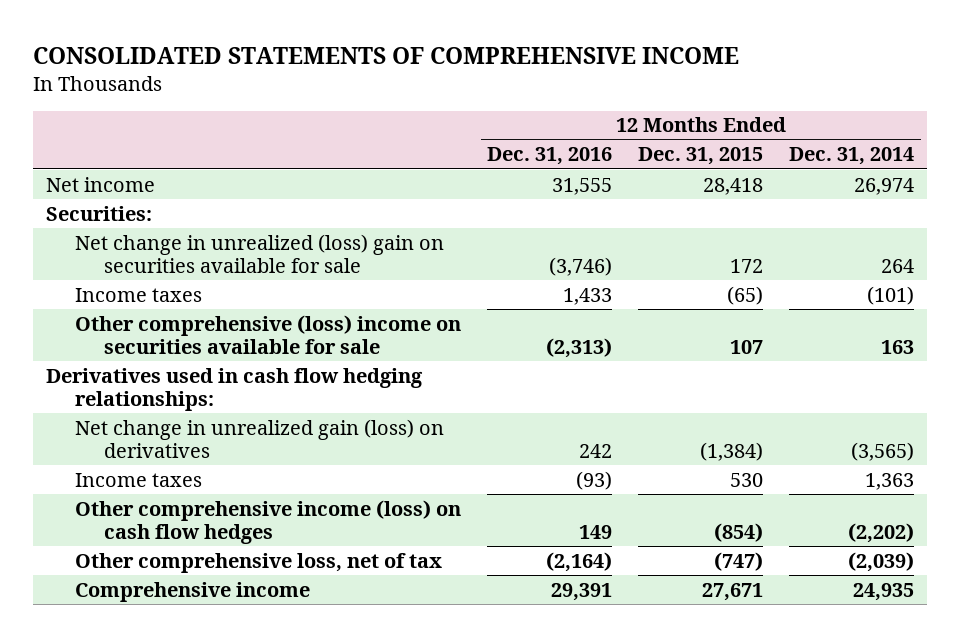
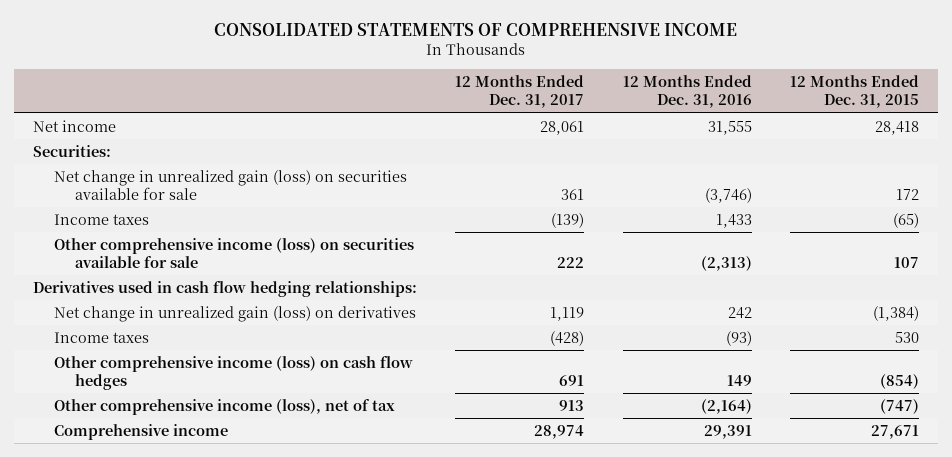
[789,147,915,166] Dec. 31, 2014 -> none
none -> [455,75,585,109] 12 Months Ended Dec. 31, 2017
[75,233,445,273] Net change in unrealized (loss) gain on securities available for sale -> [54,169,408,200] Net change in unrealized gain (loss) on securities available for sale
[75,314,462,354] Other comprehensive (loss) income on securities available for sale -> [54,237,415,268] Other comprehensive income (loss) on securities available for sale
[75,552,443,573] Other comprehensive loss, net of tax -> [54,398,396,415] Other comprehensive income (loss), net of tax

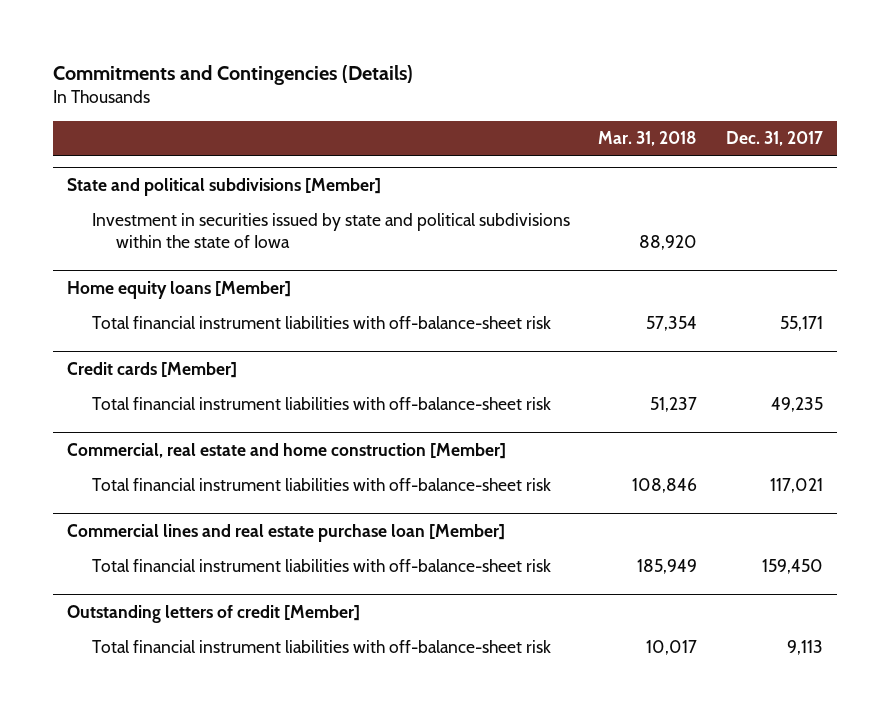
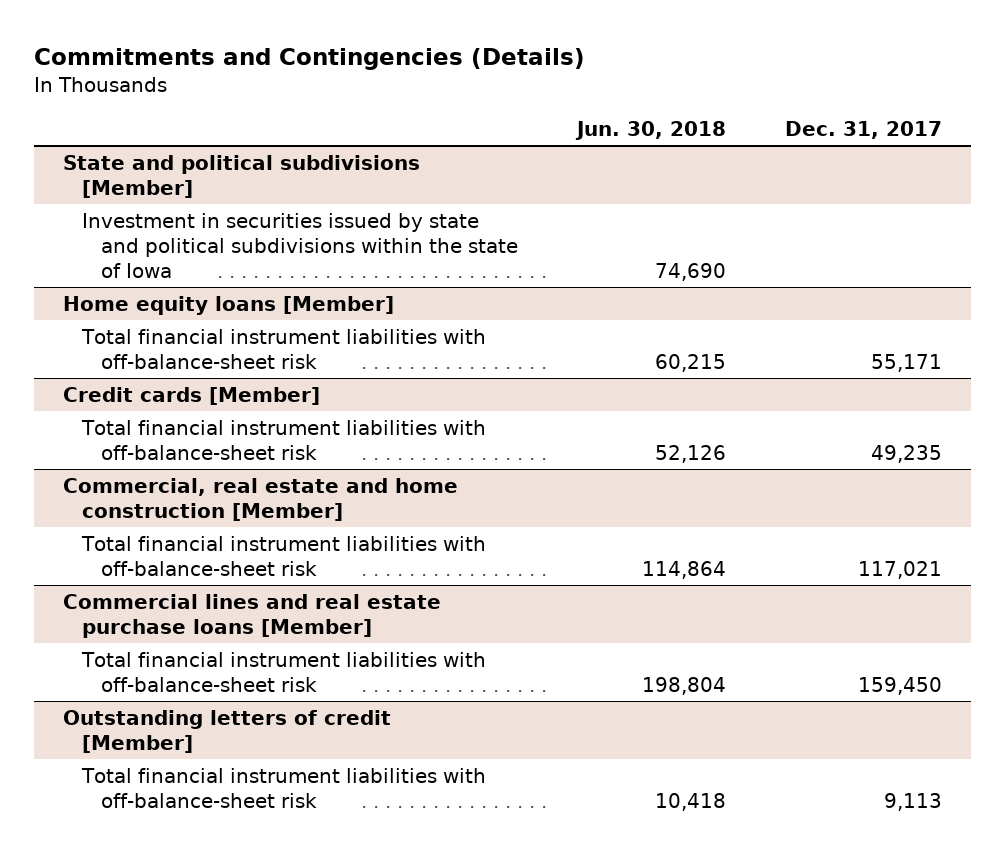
[598,131,698,147] Mar. 31, 2018 -> none
none -> [574,121,726,141] Jun. 30, 2018
[67,524,506,543] Commercial lines and real estate purchase loan [Member] -> [63,593,442,638] Commercial lines and real estate purchase loans [Member]

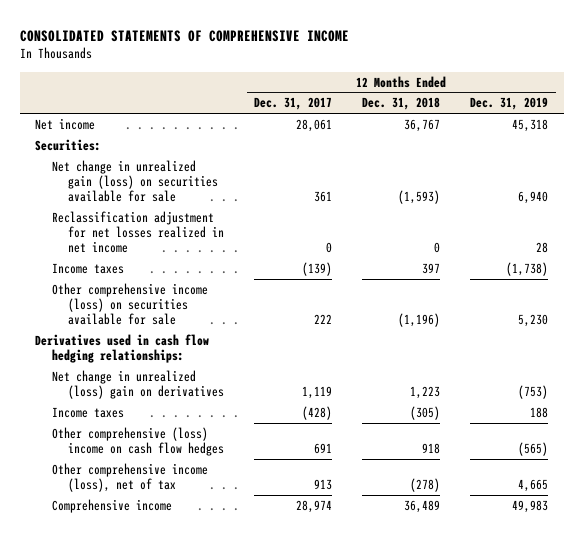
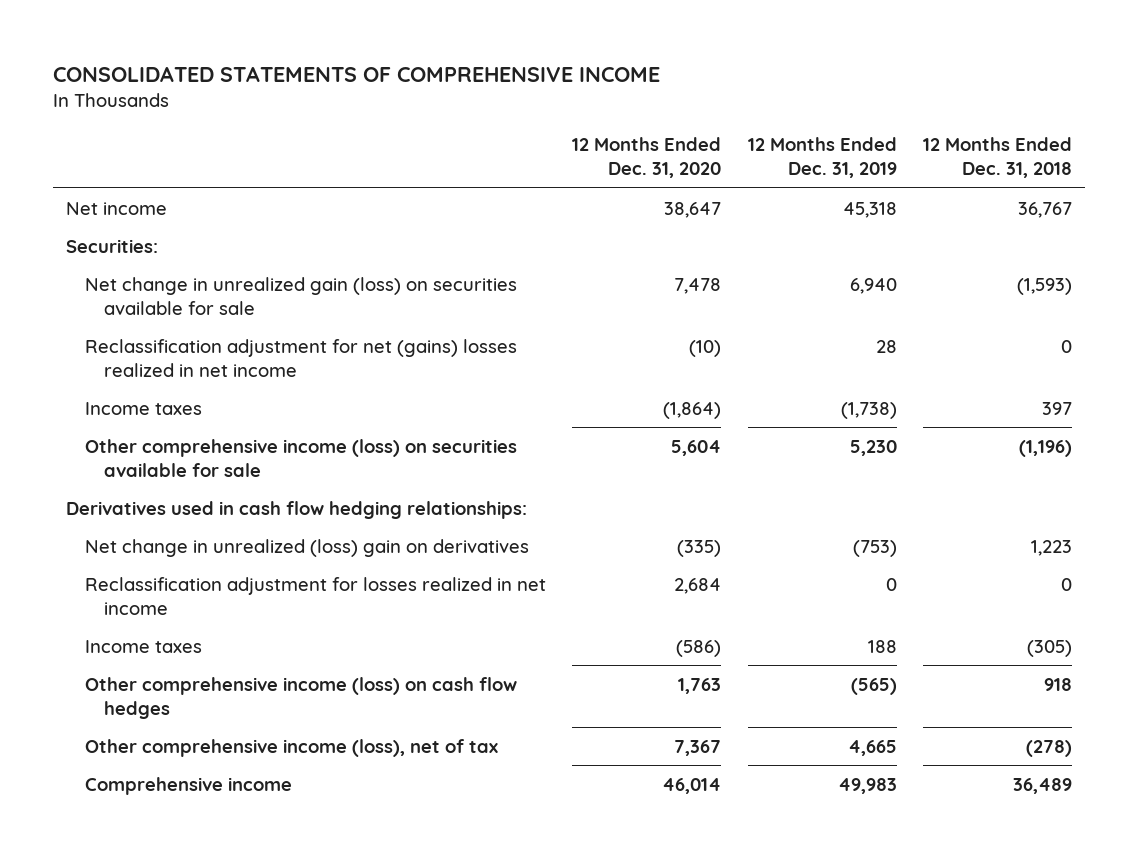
[254,97,333,111] Dec. 31, 2017 -> none
none -> [572,137,722,179] 12 Months Ended Dec. 31, 2020
[51,210,225,254] Reclassification adjustment for net losses realized in net income -> [85,338,518,377] Reclassification adjustment for net (gains) losses realized in net income
none -> [85,576,547,615] Reclassification adjustment for losses realized in net income
[51,426,225,457] Other comprehensive (loss) income on cash flow hedges -> [85,676,518,719] Other comprehensive income (loss) on cash flow hedges

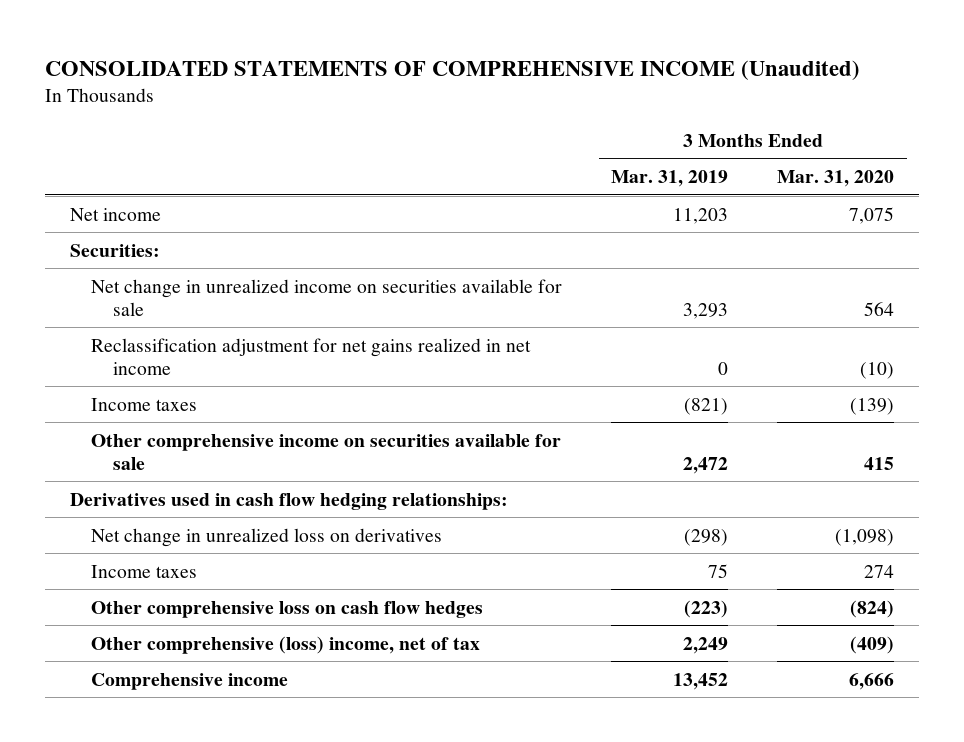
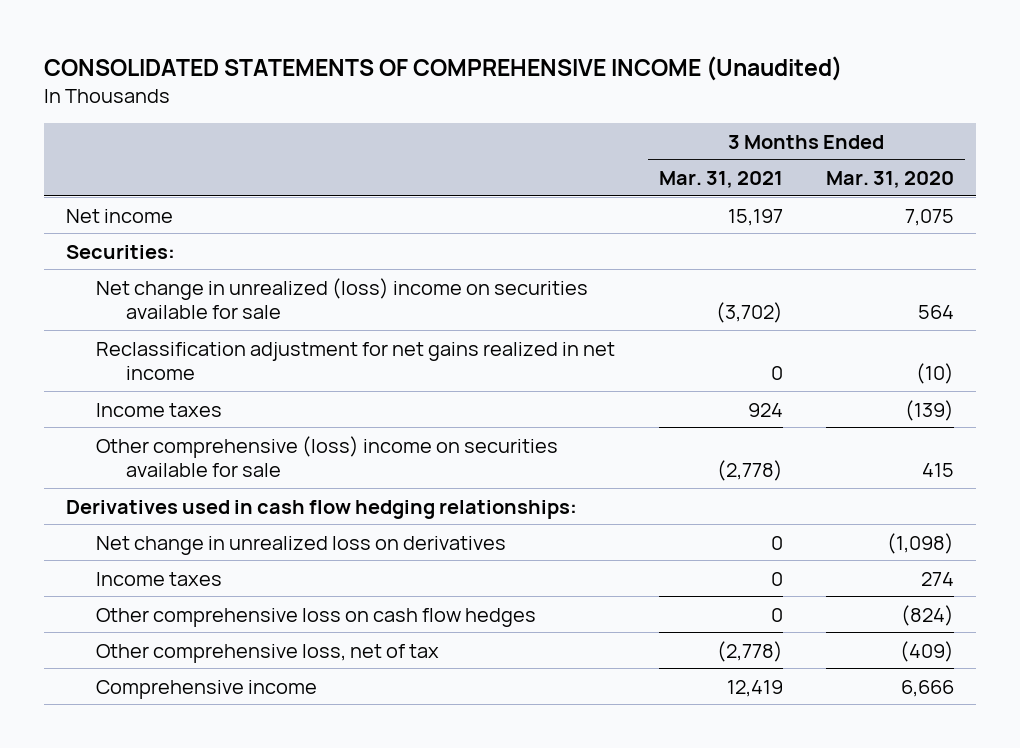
[611,169,729,187] Mar. 31, 2019 -> none
none -> [658,170,783,188] Mar. 31, 2021
[91,278,563,316] Net change in unrealized income on securities available for sale -> [96,277,589,319] Net change in unrealized (loss) income on securities available for sale
[91,433,562,470] Other comprehensive income on securities available for sale -> [96,435,559,477] Other comprehensive (loss) income on securities available for sale
[91,635,481,654] Other comprehensive (loss) income, net of tax -> [96,643,440,663] Other comprehensive loss, net of tax

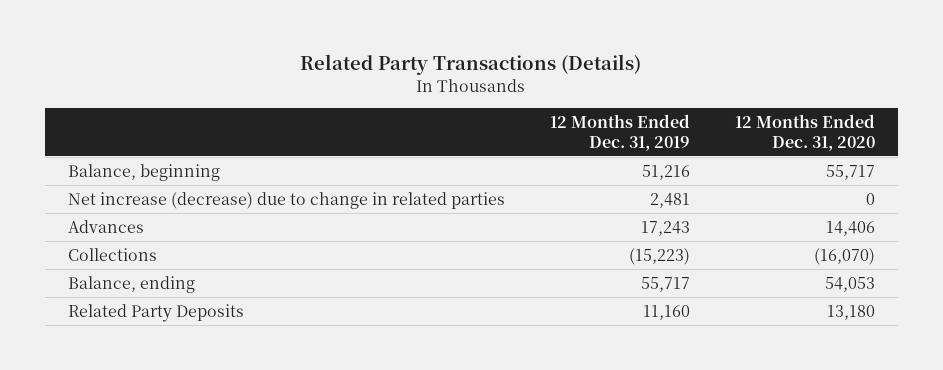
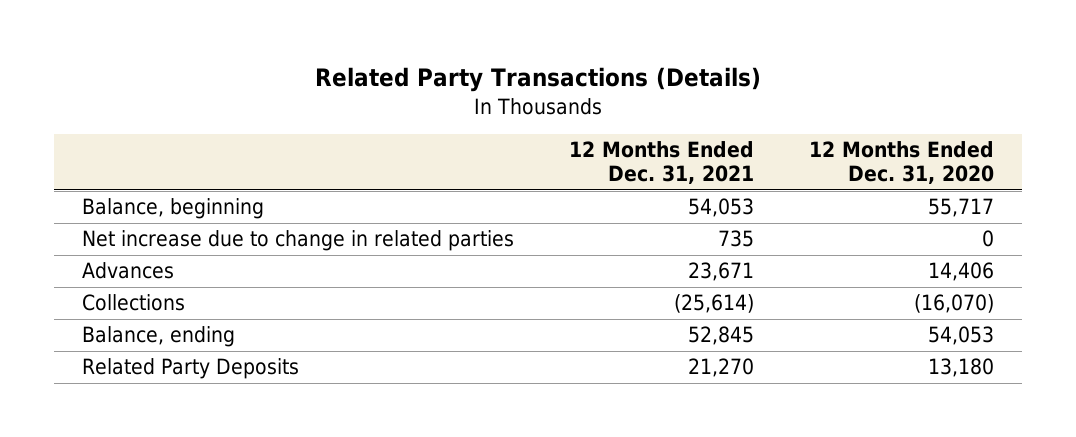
[549,113,690,151] 12 Months Ended Dec. 31, 2019 -> none
none -> [568,141,754,185] 12 Months Ended Dec. 31, 2021
[67,191,505,209] Net increase (decrease) due to change in related parties -> [81,230,514,252] Net increase due to change in related parties

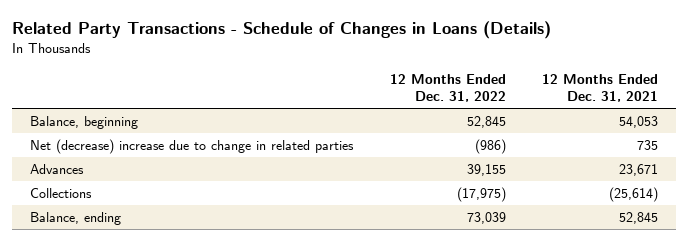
[314,66,761,92] Related Party Transactions (Details) -> [12,21,552,40] Related Party Transactions - Schedule of Changes in Loans (Details)
[809,141,995,185] 12 Months Ended Dec. 31, 2020 -> none
none -> [389,74,506,103] 12 Months Ended Dec. 31, 2022
[81,230,514,252] Net increase due to change in related parties -> [30,138,355,154] Net (decrease) increase due to change in related parties
[81,358,299,380] Related Party Deposits -> none

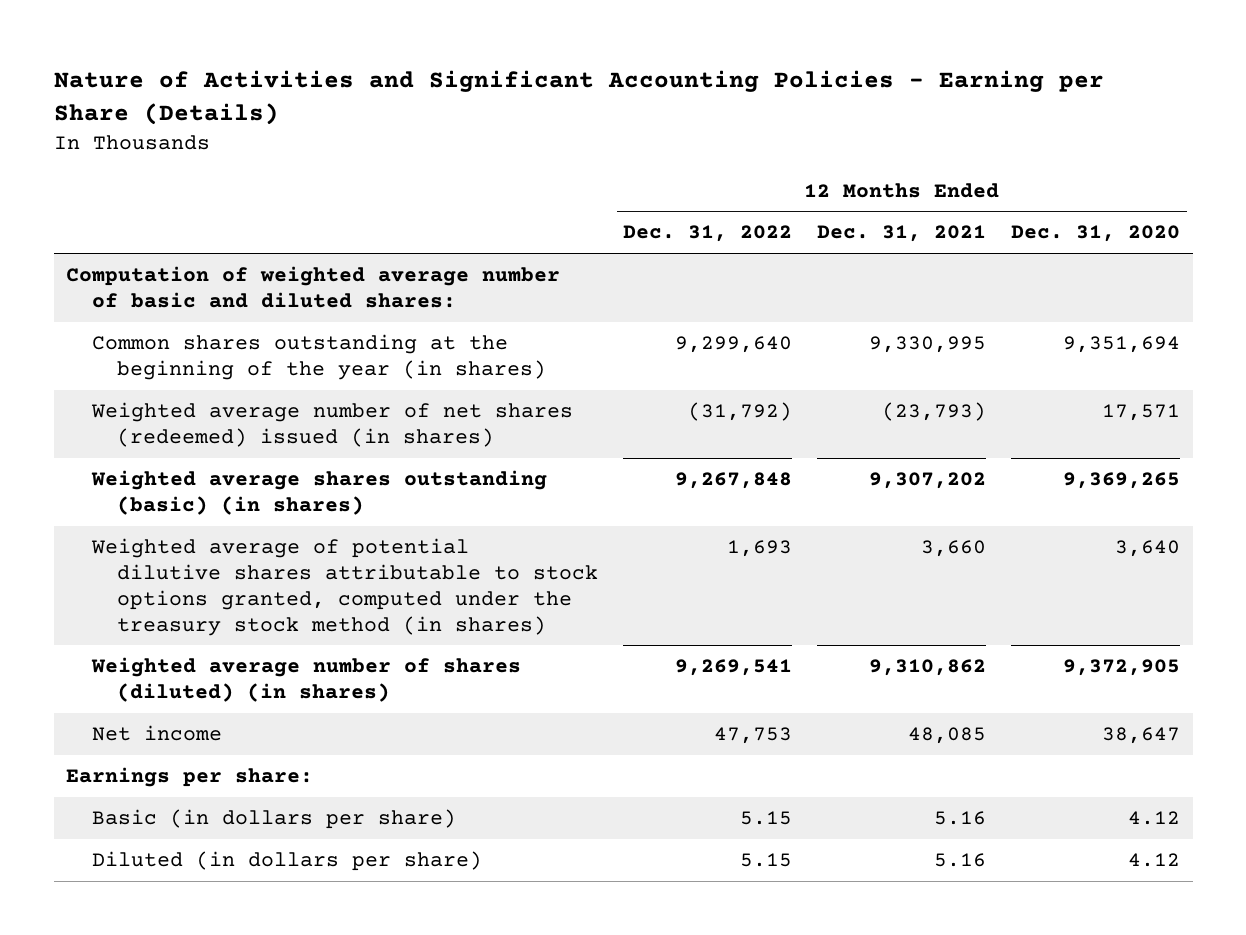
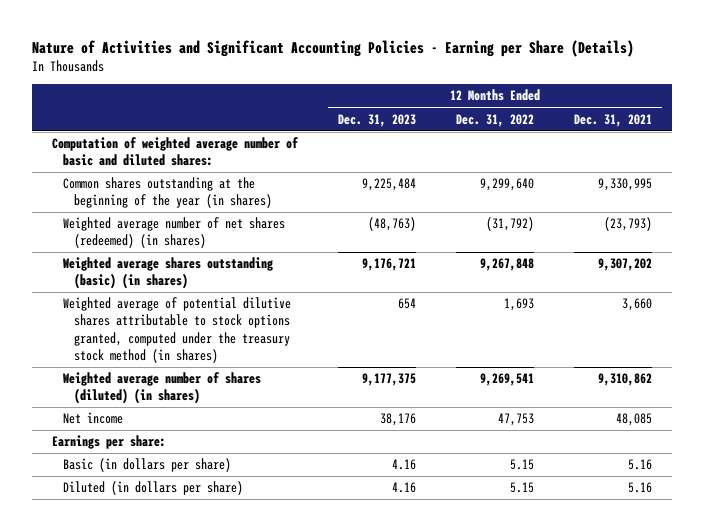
[1011,225,1181,243] Dec. 31, 2020 -> none
none -> [337,113,416,127] Dec. 31, 2023
[90,401,573,447] Weighted average number of net shares (redeemed) issued (in shares) -> [62,217,285,249] Weighted average number of net shares (redeemed) (in shares)

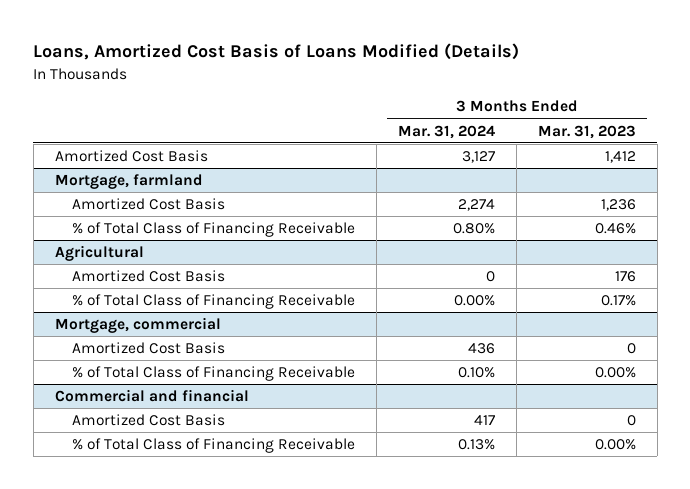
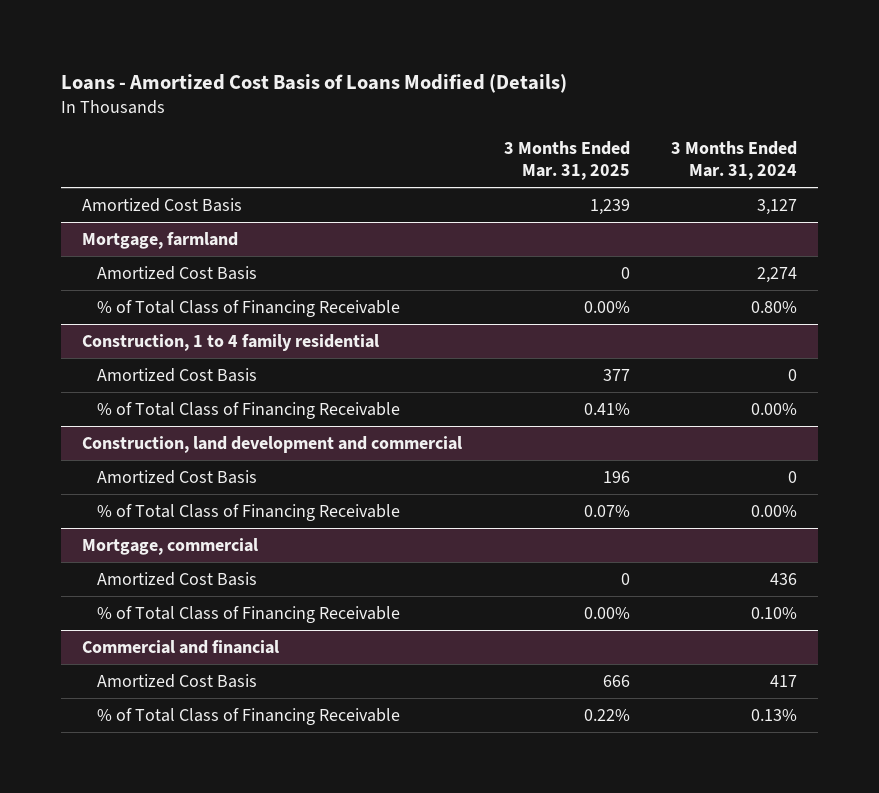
[33,43,520,61] Loans, Amortized Cost Basis of Loans Modified (Details) -> [61,73,568,93] Loans - Amortized Cost Basis of Loans Modified (Details)
[537,124,636,139] Mar. 31, 2023 -> none
none -> [503,140,630,180] 3 Months Ended Mar. 31, 2025
[54,245,144,262] Agricultural -> none
none -> [82,334,380,352] Construction, 1 to 4 family residential
none -> [82,436,463,454] Construction, land development and commercial
none -> [96,470,257,485] Amortized Cost Basis
none -> [96,504,400,522] % of Total Class of Financing Receivable

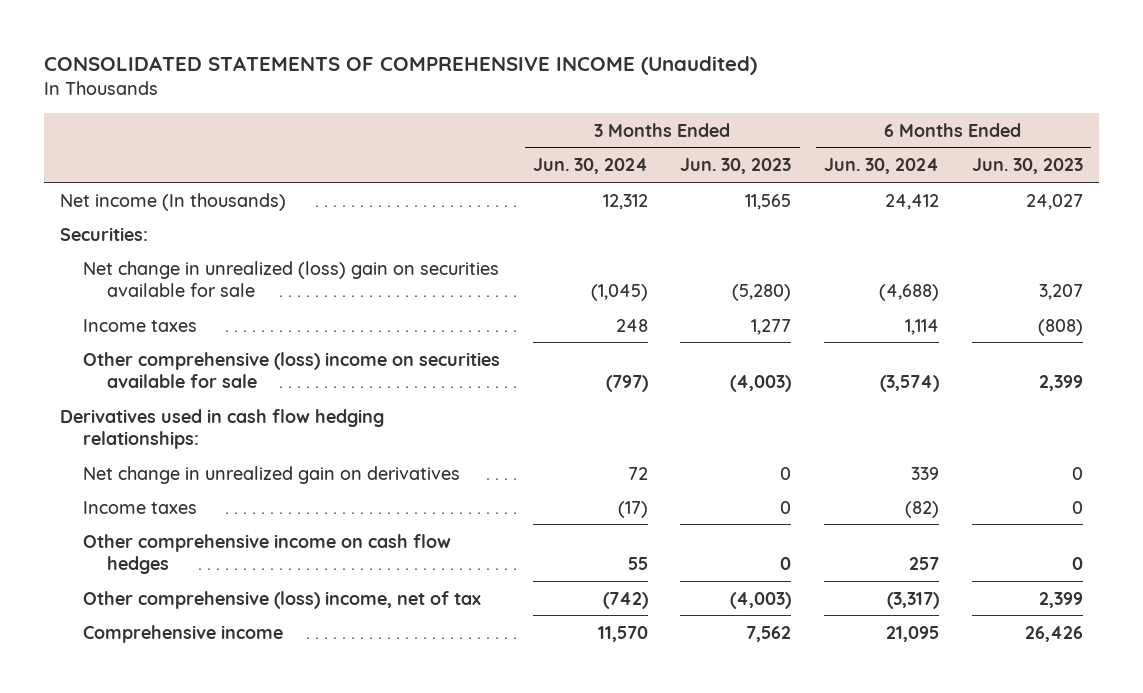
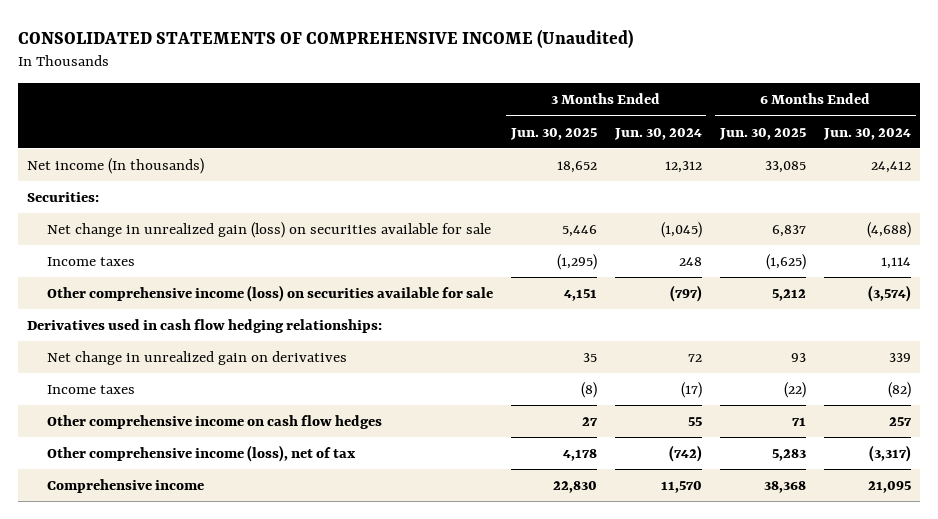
[680,158,792,175] Jun. 30, 2023 -> none
[971,158,1083,175] Jun. 30, 2023 -> none
none -> [509,127,597,140] Jun. 30, 2025
none -> [718,127,806,140] Jun. 30, 2025
[83,260,500,298] Net change in unrealized (loss) gain on securities available for sale -> [46,221,491,238] Net change in unrealized gain (loss) on securities available for sale
[83,351,501,389] Other comprehensive (loss) income on securities available for sale -> [46,284,493,302] Other comprehensive income (loss) on securities available for sale
[83,590,482,609] Other comprehensive (loss) income, net of tax -> [46,444,356,462] Other comprehensive income (loss), net of tax

